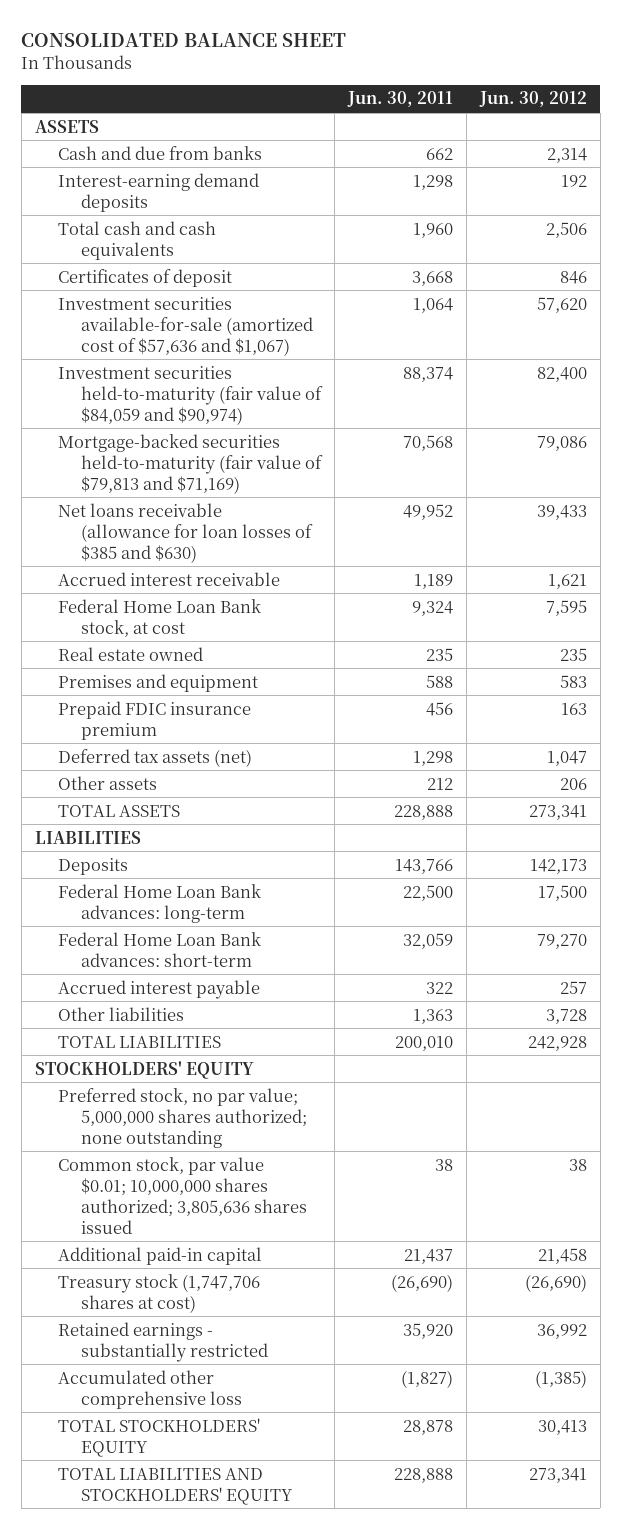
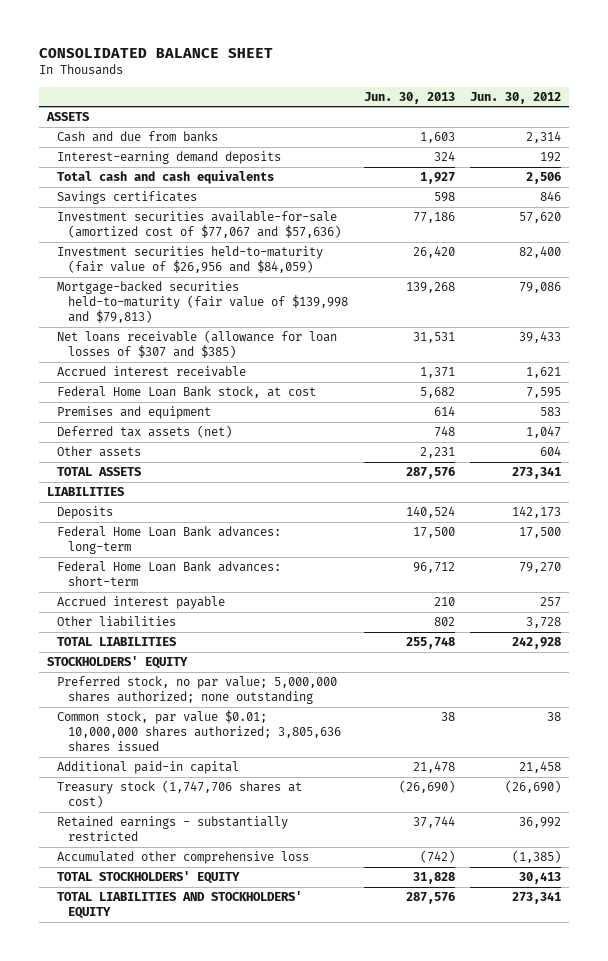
[347,91,454,108] Jun. 30, 2011 -> none
none -> [363,91,455,104] Jun. 30, 2013
[58,268,233,287] Certificates of deposit -> [57,191,198,205] Savings certificates
[58,296,314,356] Investment securities available-for-sale (amortized cost of $57,636 and $1,067) -> [57,211,342,239] Investment securities available-for-sale (amortized cost of $77,067 and $57,636)
[58,365,324,425] Investment securities held-to-maturity (fair value of $84,059 and $90,974) -> [57,246,324,274] Investment securities held-to-maturity (fair value of $26,956 and $84,059)
[58,433,324,494] Mortgage-backed securities held-to-maturity (fair value of $79,813 and $71,169) -> [57,281,349,323] Mortgage-backed securities held-to-maturity (fair value of $139,998 and $79,813)
[58,502,314,563] Net loans receivable (allowance for loan losses of $385 and $630) -> [57,330,338,359] Net loans receivable (allowance for loan losses of $307 and $385)
[58,646,204,661] Real estate owned -> none
[58,700,252,740] Prepaid FDIC insurance premium -> none
[559,777,587,790] 206 -> [539,446,561,457] 604

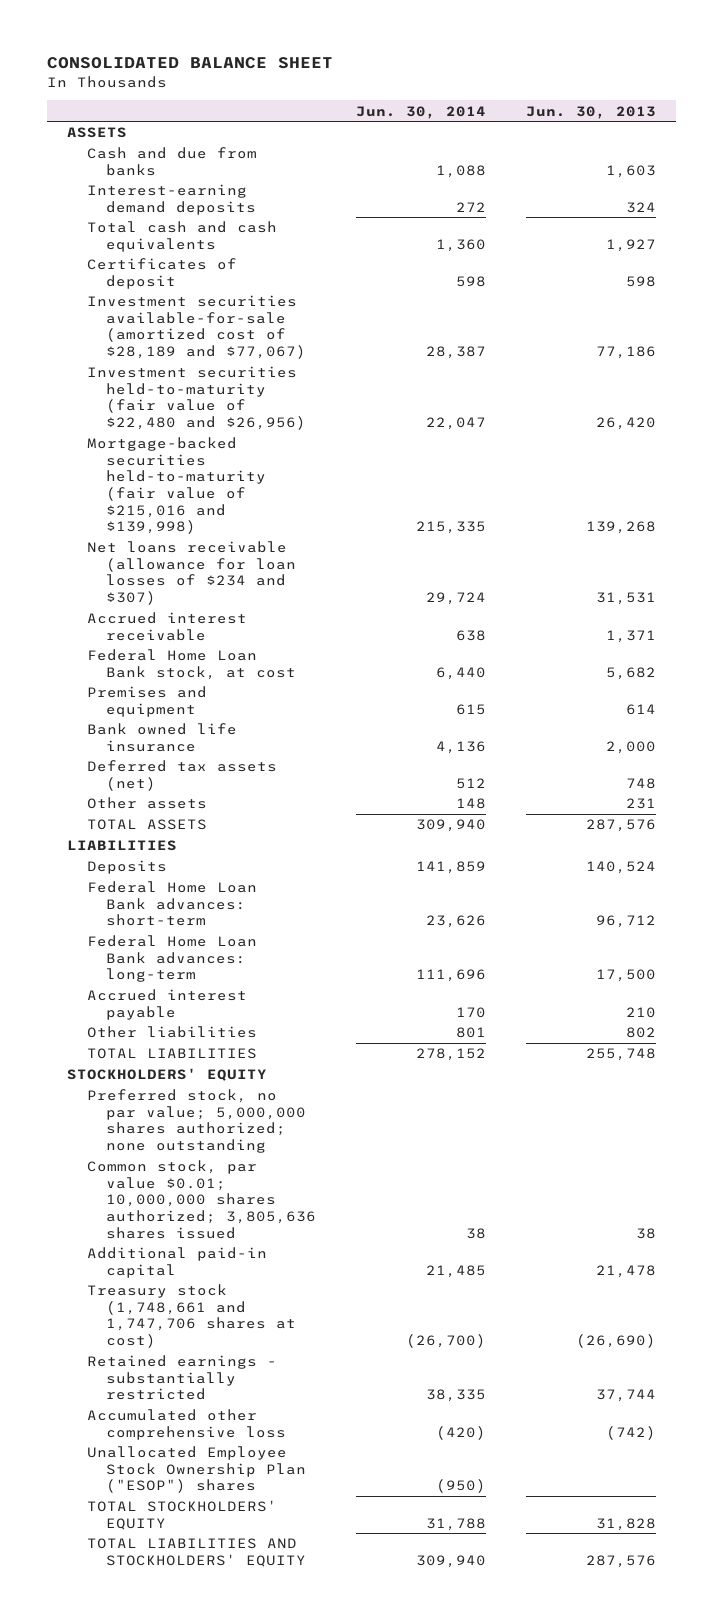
[469,91,561,104] Jun. 30, 2012 -> none
none -> [356,105,487,119] Jun. 30, 2014
[57,191,198,205] Savings certificates -> [86,258,237,289] Certificates of deposit
[57,211,342,239] Investment securities available-for-sale (amortized cost of $77,067 and $57,636) -> [86,295,307,360] Investment securities available-for-sale (amortized cost of $28,189 and $77,067)
[57,246,324,274] Investment securities held-to-maturity (fair value of $26,956 and $84,059) -> [86,366,307,431] Investment securities held-to-maturity (fair value of $22,480 and $26,956)
[57,281,349,323] Mortgage-backed securities held-to-maturity (fair value of $139,998 and $79,813) -> [86,437,267,535] Mortgage-backed securities held-to-maturity (fair value of $215,016 and $139,998)
[57,330,338,359] Net loans receivable (allowance for loan losses of $307 and $385) -> [86,541,297,606] Net loans receivable (allowance for loan losses of $234 and $307)
none -> [86,723,237,752] Bank owned life insurance
[419,447,455,459] 2,231 -> [626,798,657,810] 231
[57,526,282,555] Federal Home Loan Bank advances: long-term -> [86,935,257,983] Federal Home Loan Bank advances: long-term
[57,780,303,809] Treasury stock (1,747,706 shares at cost) -> [86,1284,297,1349] Treasury stock (1,748,661 and 1,747,706 shares at cost)
none -> [86,1446,307,1494] Unallocated Employee Stock Ownership Plan ("ESOP") shares

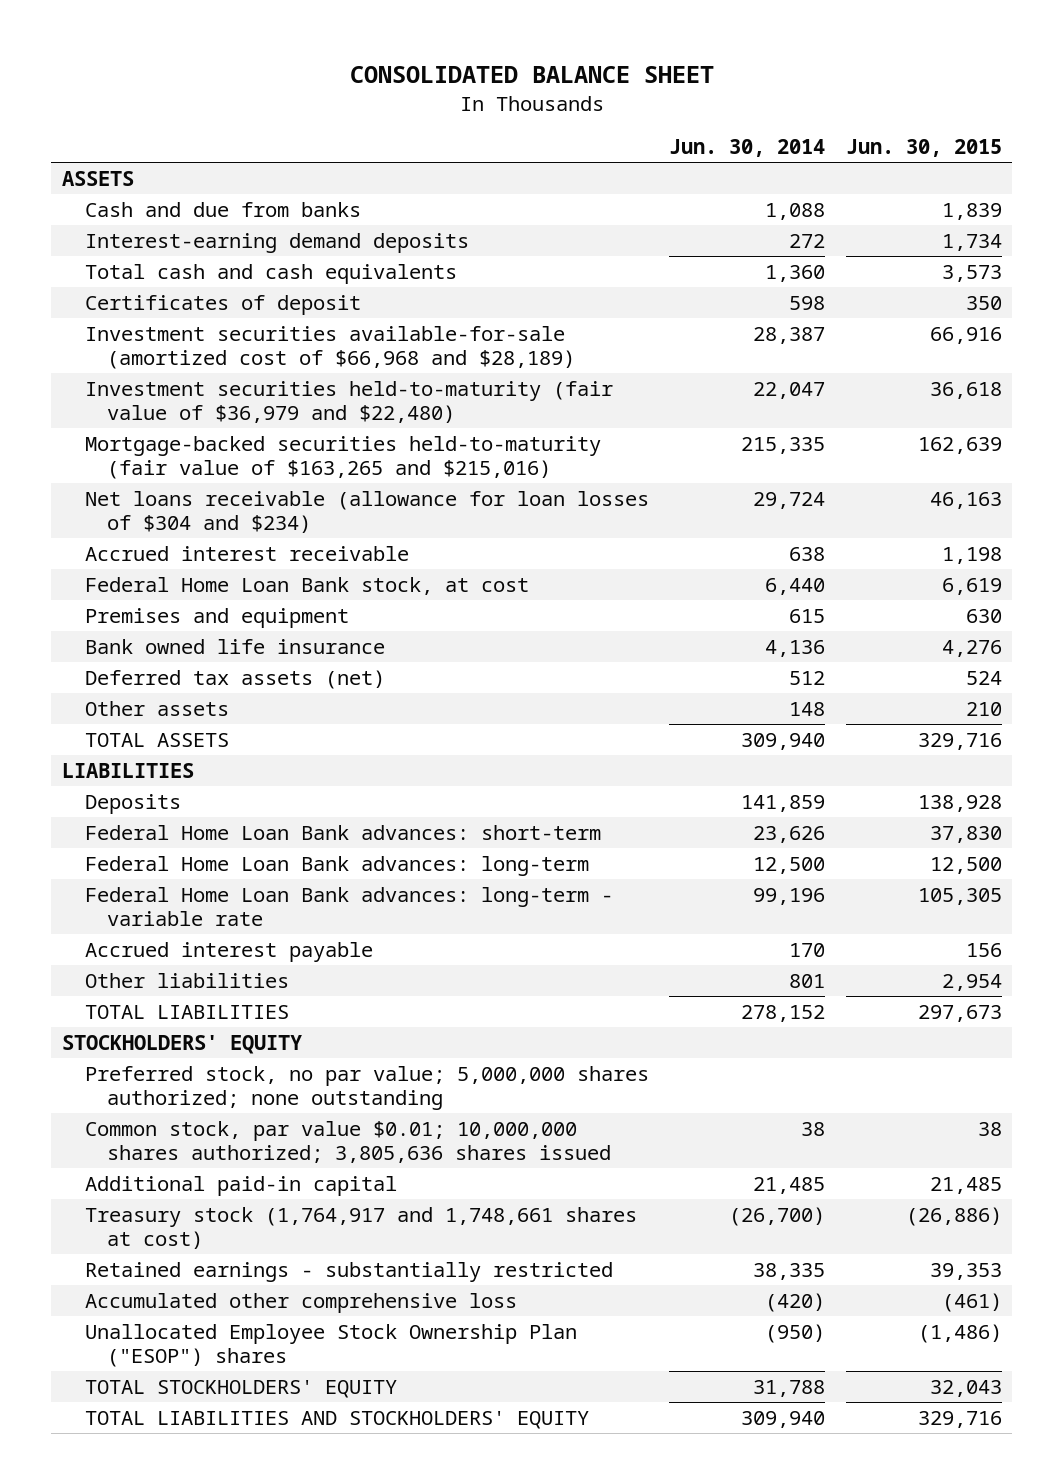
[526,105,657,119] Jun. 30, 2013 -> none
none -> [846,138,1003,157] Jun. 30, 2015
[86,295,307,360] Investment securities available-for-sale (amortized cost of $28,189 and $77,067) -> [84,325,576,369] Investment securities available-for-sale (amortized cost of $66,968 and $28,189)
[86,366,307,431] Investment securities held-to-maturity (fair value of $22,480 and $26,956) -> [84,380,613,423] Investment securities held-to-maturity (fair value of $36,979 and $22,480)
[86,437,267,535] Mortgage-backed securities held-to-maturity (fair value of $215,016 and $139,998) -> [84,435,601,479] Mortgage-backed securities held-to-maturity (fair value of $163,265 and $215,016)
[86,541,297,606] Net loans receivable (allowance for loan losses of $234 and $307) -> [84,490,649,533] Net loans receivable (allowance for loan losses of $304 and $234)
[416,969,487,983] 111,696 -> [753,856,826,874] 12,500
none -> [84,886,613,926] Federal Home Loan Bank advances: long-term - variable rate
[86,1284,297,1349] Treasury stock (1,748,661 and 1,747,706 shares at cost) -> [84,1206,637,1249] Treasury stock (1,764,917 and 1,748,661 shares at cost)

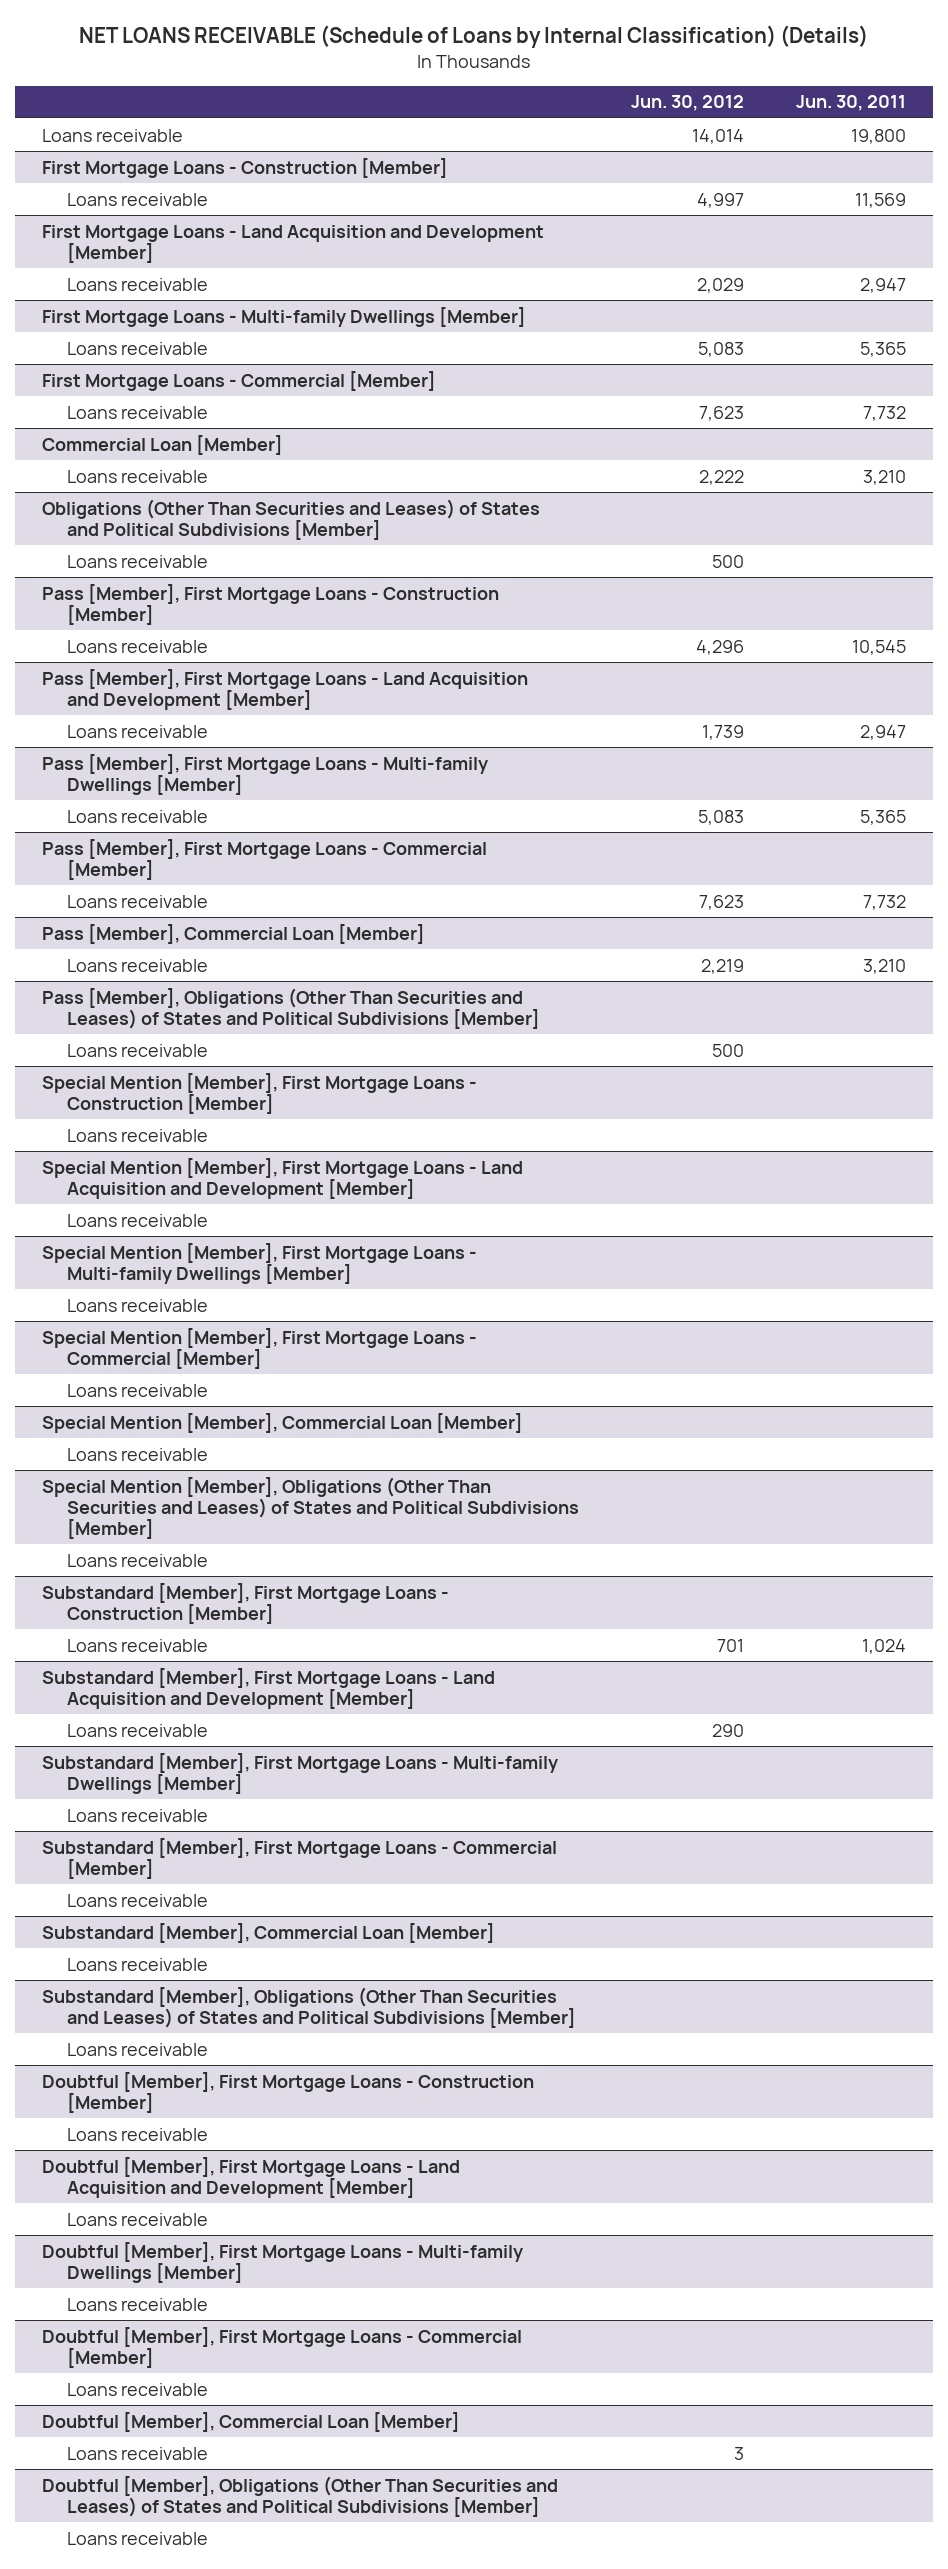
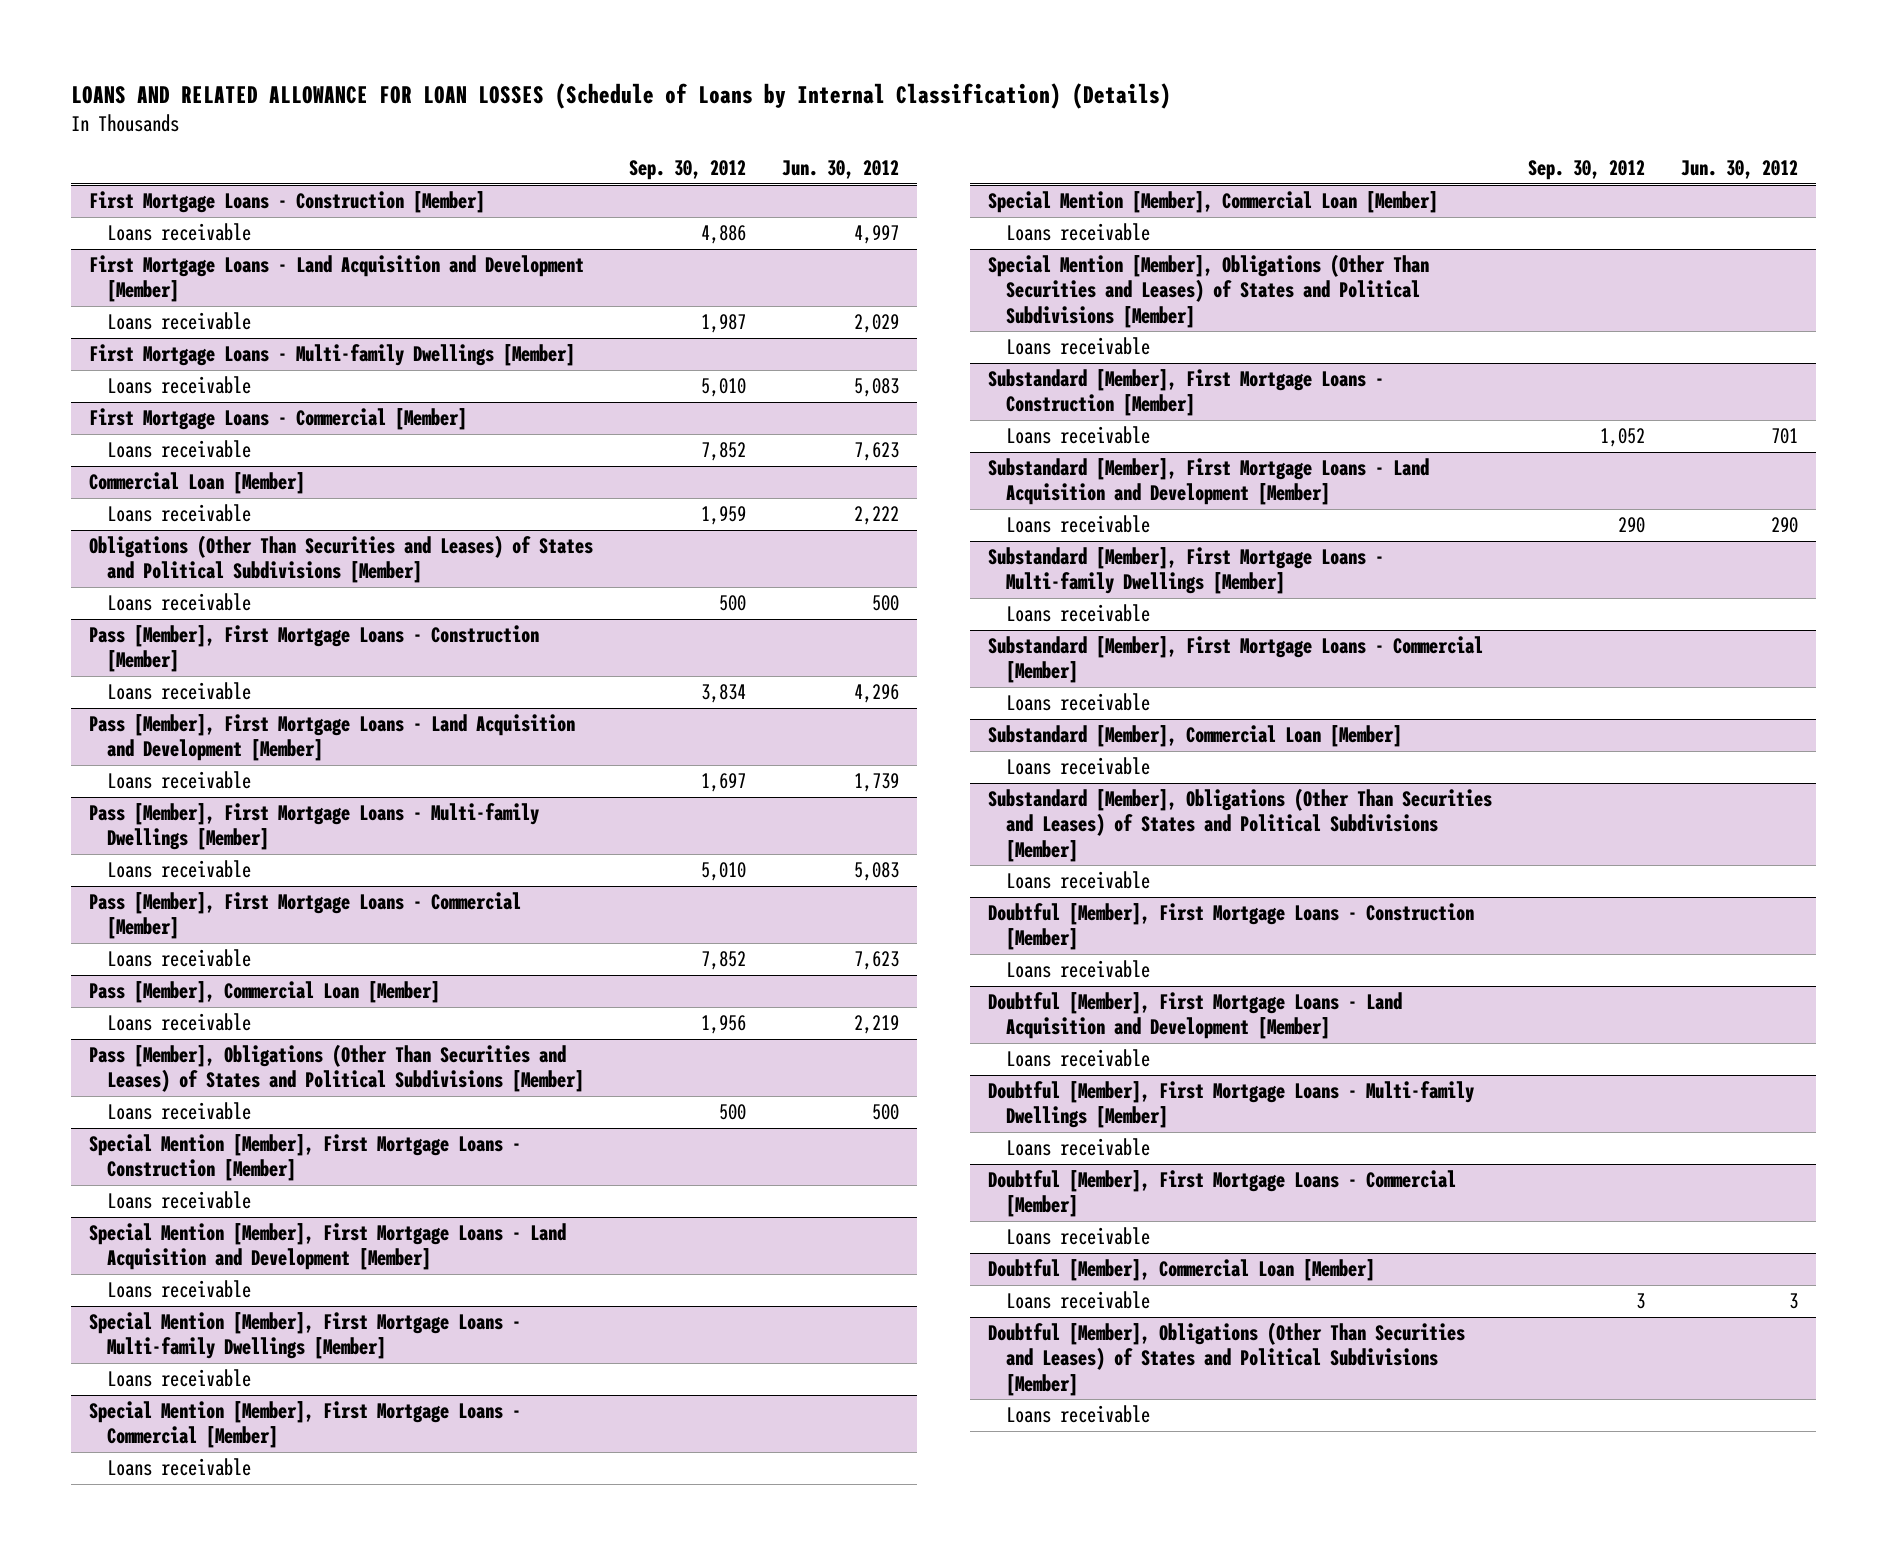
[78,25,868,49] NET LOANS RECEIVABLE (Schedule of Loans by Internal Classification) (Details) -> [70,83,1171,110] LOANS AND RELATED ALLOWANCE FOR LOAN LOSSES (Schedule of Loans by Internal Classification) (Details)
[796,95,907,112] Jun. 30, 2011 -> none
none -> [628,160,746,181] Sep. 30, 2012
[41,128,183,142] Loans receivable -> none

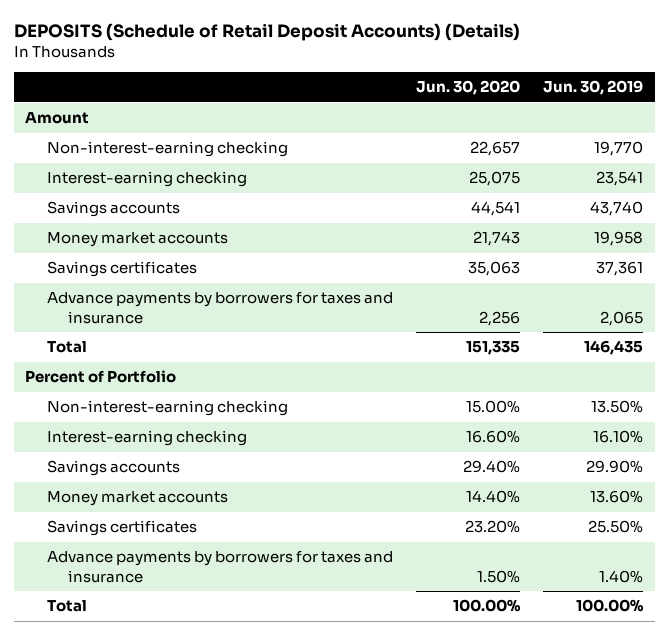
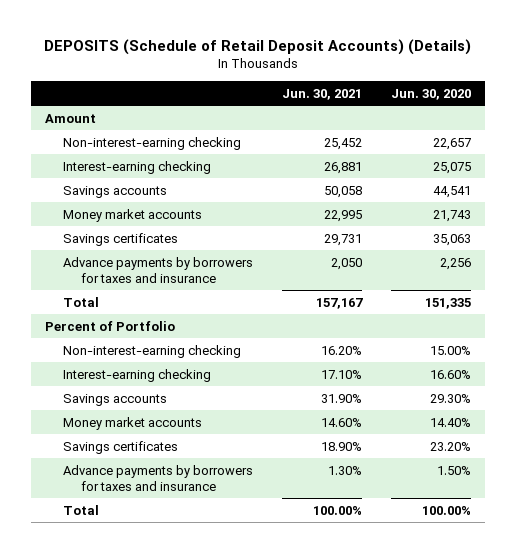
[543,80,644,96] Jun. 30, 2019 -> none
none -> [281,88,362,100] Jun. 30, 2021
[463,460,521,474] 29.40% -> [429,393,471,403] 29.30%

